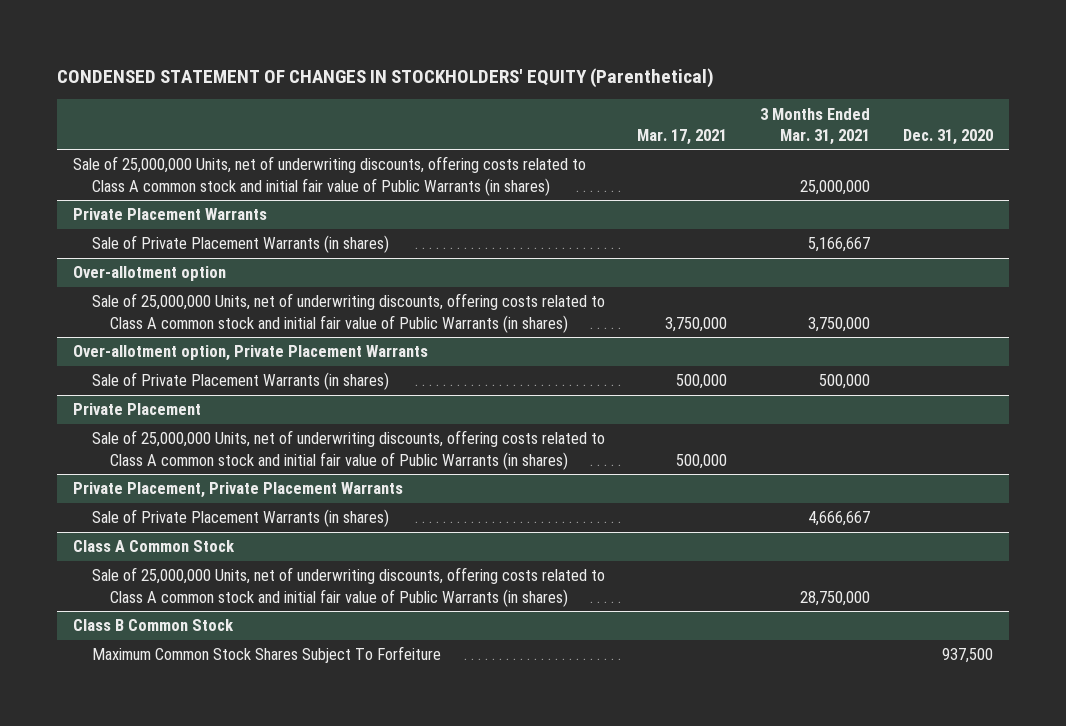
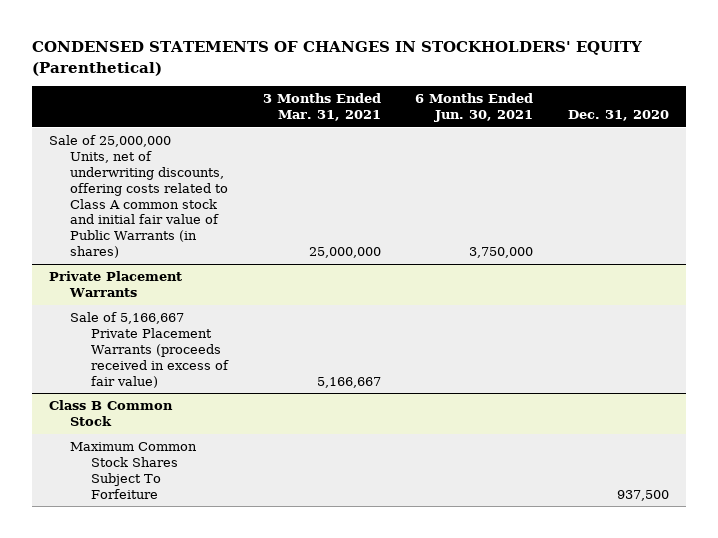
[56,67,714,88] CONDENSED STATEMENT OF CHANGES IN STOCKHOLDERS' EQUITY (Parenthetical) -> [31,41,642,76] CONDENSED STATEMENTS OF CHANGES IN STOCKHOLDERS' EQUITY (Parenthetical)
[637,128,728,145] Mar. 17, 2021 -> none
none -> [415,93,534,123] 6 Months Ended Jun. 30, 2021
[73,266,227,282] Over-allotment option -> none
[91,293,605,333] Sale of 25,000,000 Units, net of underwriting discounts, offering costs related to Class A common stock and initial fair value of Public Warrants (in shares) -> none
[73,345,429,362] Over-allotment option, Private Placement Warrants -> none
[91,372,389,391] Sale of Private Placement Warrants (in shares) -> none
[73,403,202,416] Private Placement -> none
[91,430,605,470] Sale of 25,000,000 Units, net of underwriting discounts, offering costs related to Class A common stock and initial fair value of Public Warrants (in shares) -> none
[73,482,404,499] Private Placement, Private Placement Warrants -> none
[91,509,389,528] Sale of Private Placement Warrants (in shares) -> none
[73,540,236,553] Class A Common Stock -> none
[91,567,605,607] Sale of 25,000,000 Units, net of underwriting discounts, offering costs related to Class A common stock and initial fair value of Public Warrants (in shares) -> none
[91,235,389,254] Sale of Private Placement Warrants (in shares) -> [70,312,230,388] Sale of 5,166,667 Private Placement Warrants (proceeds received in excess of fair value)

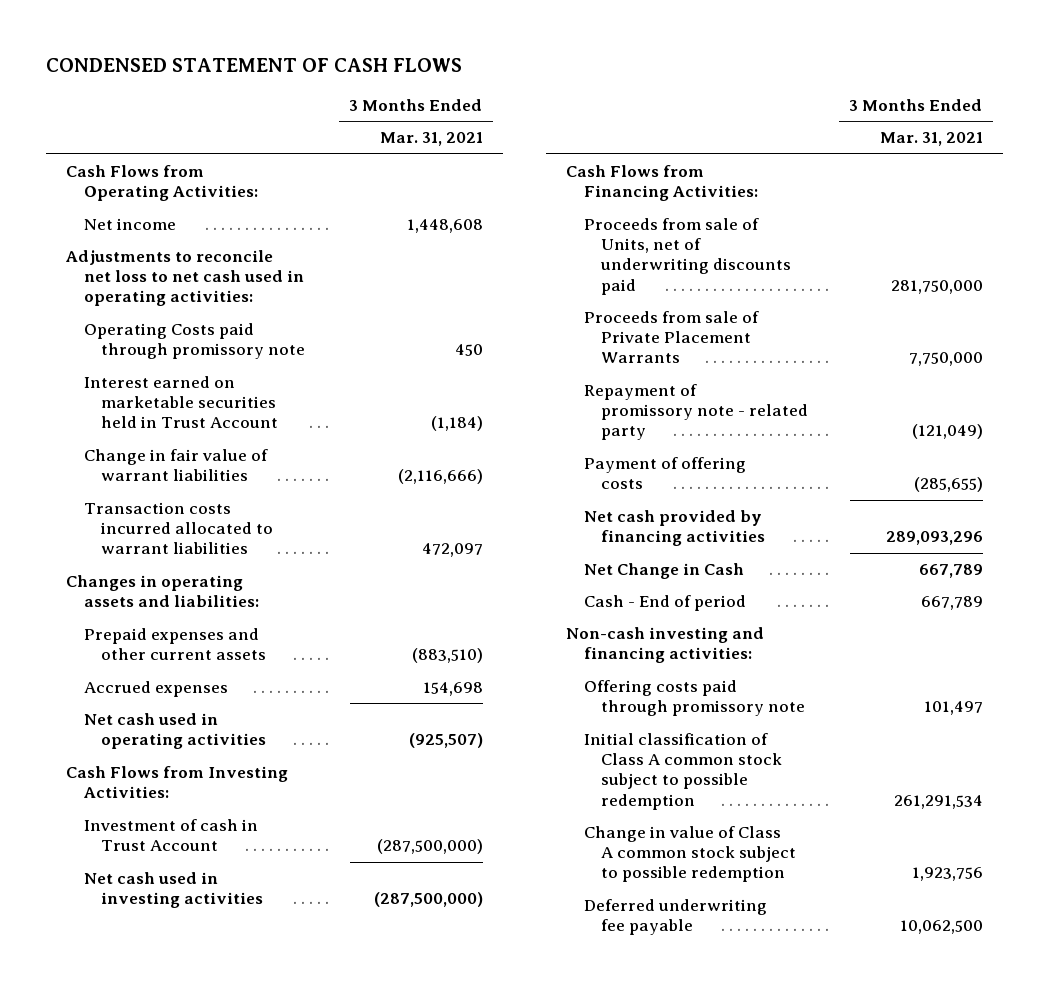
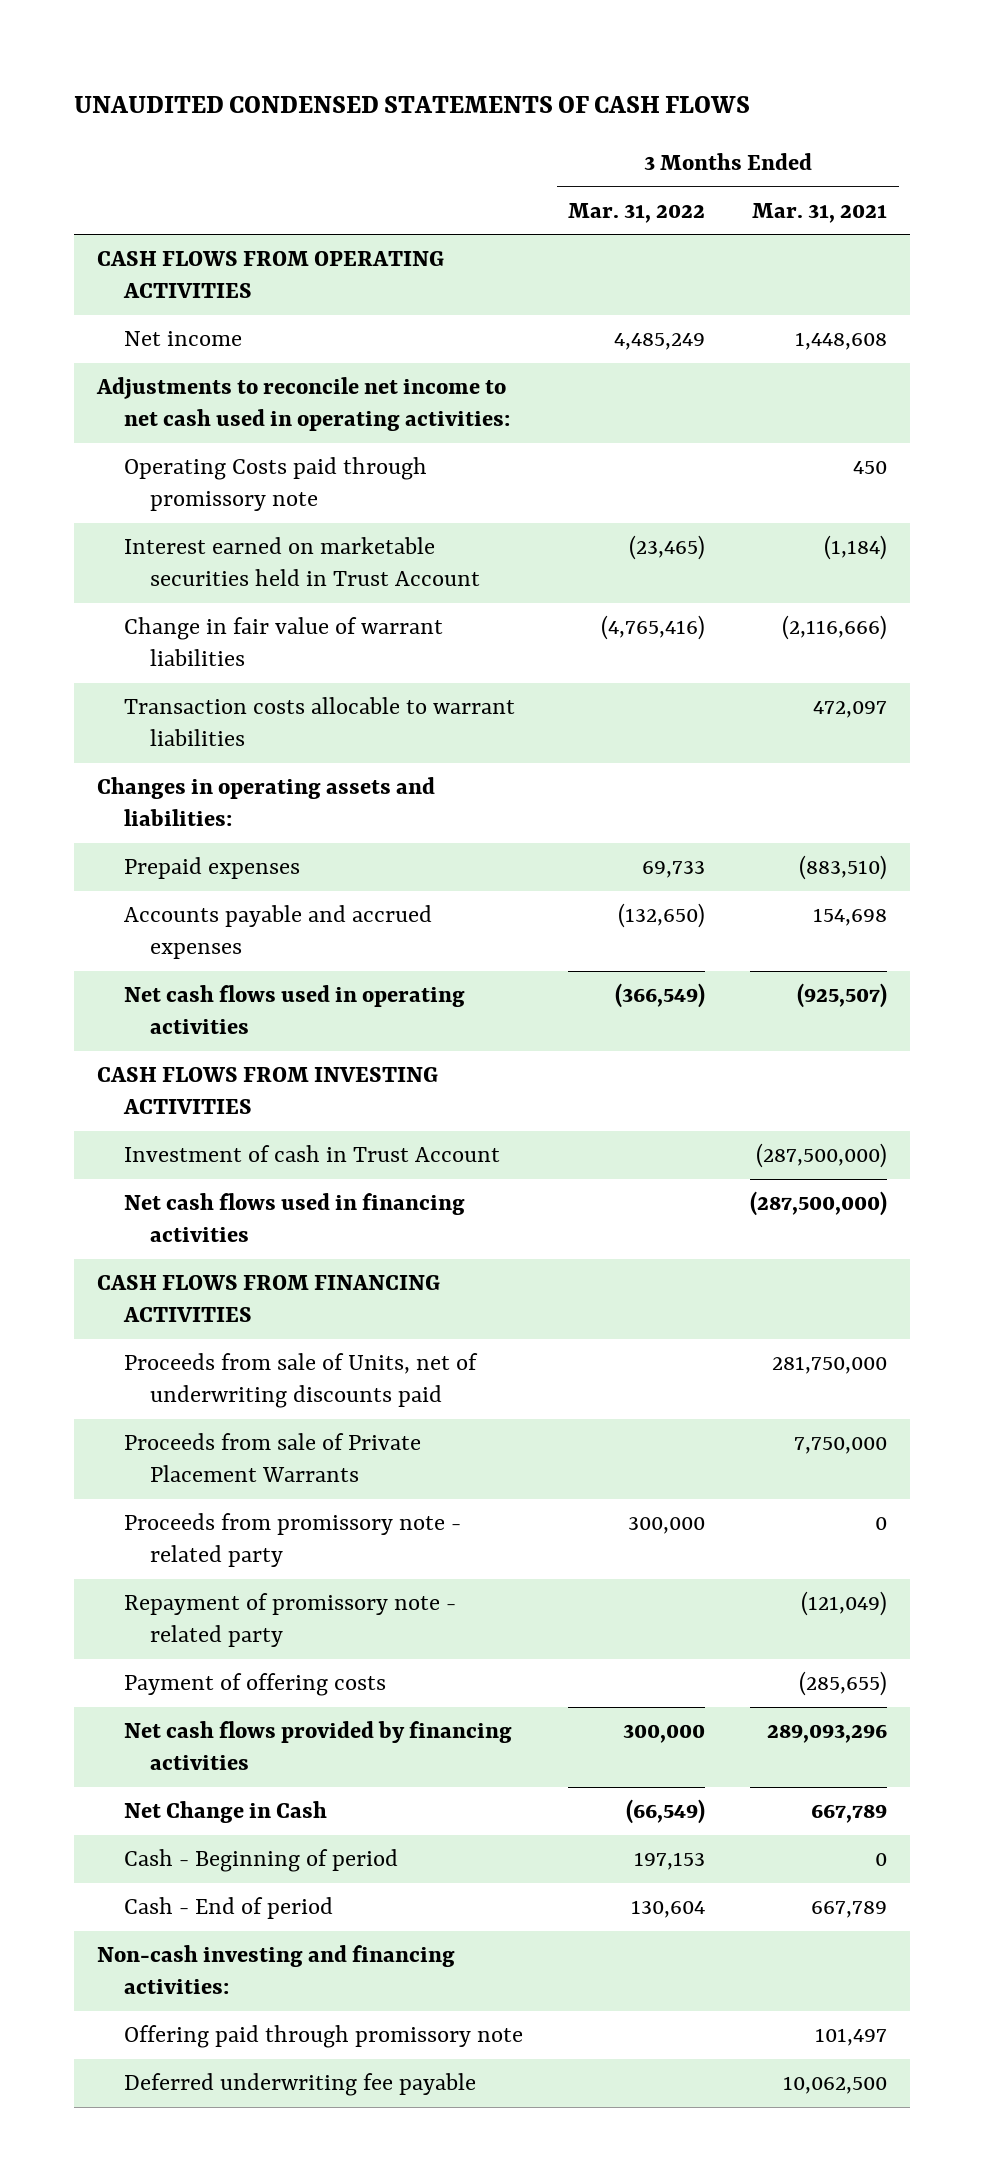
[45,57,462,72] CONDENSED STATEMENT OF CASH FLOWS -> [73,96,750,114] UNAUDITED CONDENSED STATEMENTS OF CASH FLOWS
none -> [567,202,705,223] Mar. 31, 2022
[66,165,258,202] Cash Flows from Operating Activities: -> [96,251,444,299] CASH FLOWS FROM OPERATING ACTIVITIES
[65,250,304,307] Adjustments to reconcile net loss to net cash used in operating activities: -> [95,377,510,432] Adjustments to reconcile net income to net cash used in operating activities:
[83,502,273,555] Transaction costs incurred allocated to warrant liabilities -> [123,697,515,747] Transaction costs allocable to warrant liabilities
[83,628,266,661] Prepaid expenses and other current assets -> [123,857,300,880] Prepaid expenses
[83,681,228,698] Accrued expenses -> [123,905,432,960] Accounts payable and accrued expenses
[83,713,266,750] Net cash used in operating activities -> [123,985,465,1035] Net cash flows used in operating activities
[66,766,289,799] Cash Flows from Investing Activities: -> [96,1067,438,1115] CASH FLOWS FROM INVESTING ACTIVITIES
[83,872,263,909] Net cash used in investing activities -> [123,1193,465,1243] Net cash flows used in financing activities
[566,165,758,202] Cash Flows from Financing Activities: -> [96,1275,440,1323] CASH FLOWS FROM FINANCING ACTIVITIES
none -> [123,1513,461,1568] Proceeds from promissory note - related party
[583,510,765,547] Net cash provided by financing activities -> [123,1721,512,1771] Net cash flows provided by financing activities
none -> [123,1849,398,1873] Cash - Beginning of period
[583,733,782,810] Initial classification of Class A common stock subject to possible redemption -> none
[583,826,796,883] Change in value of Class A common stock subject to possible redemption -> none
[583,680,805,717] Offering costs paid through promissory note -> [123,2025,523,2049] Offering paid through promissory note

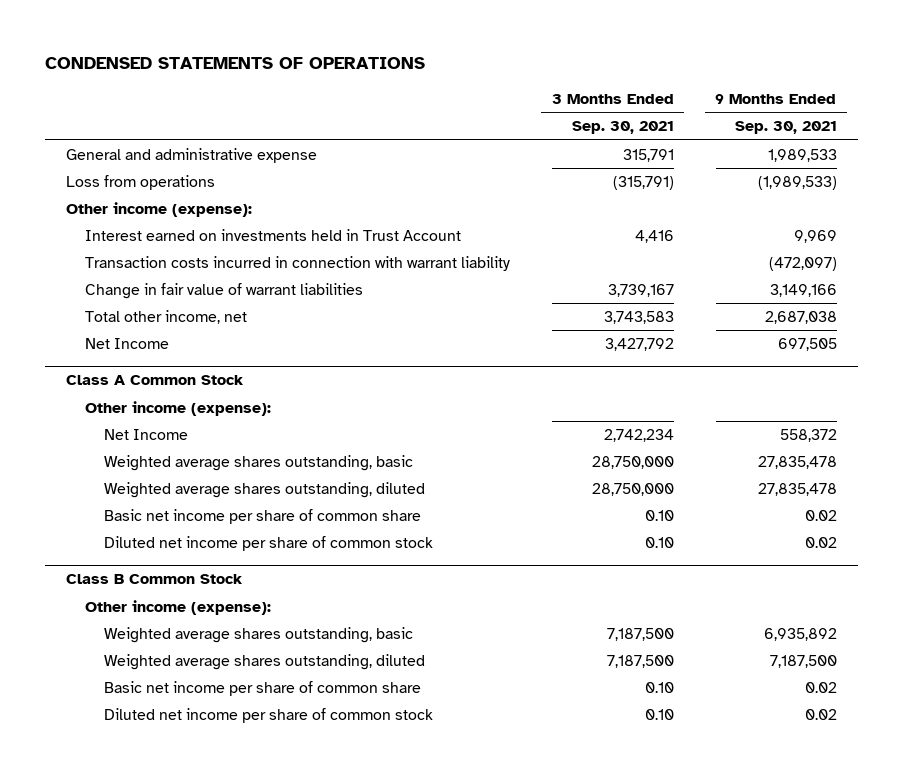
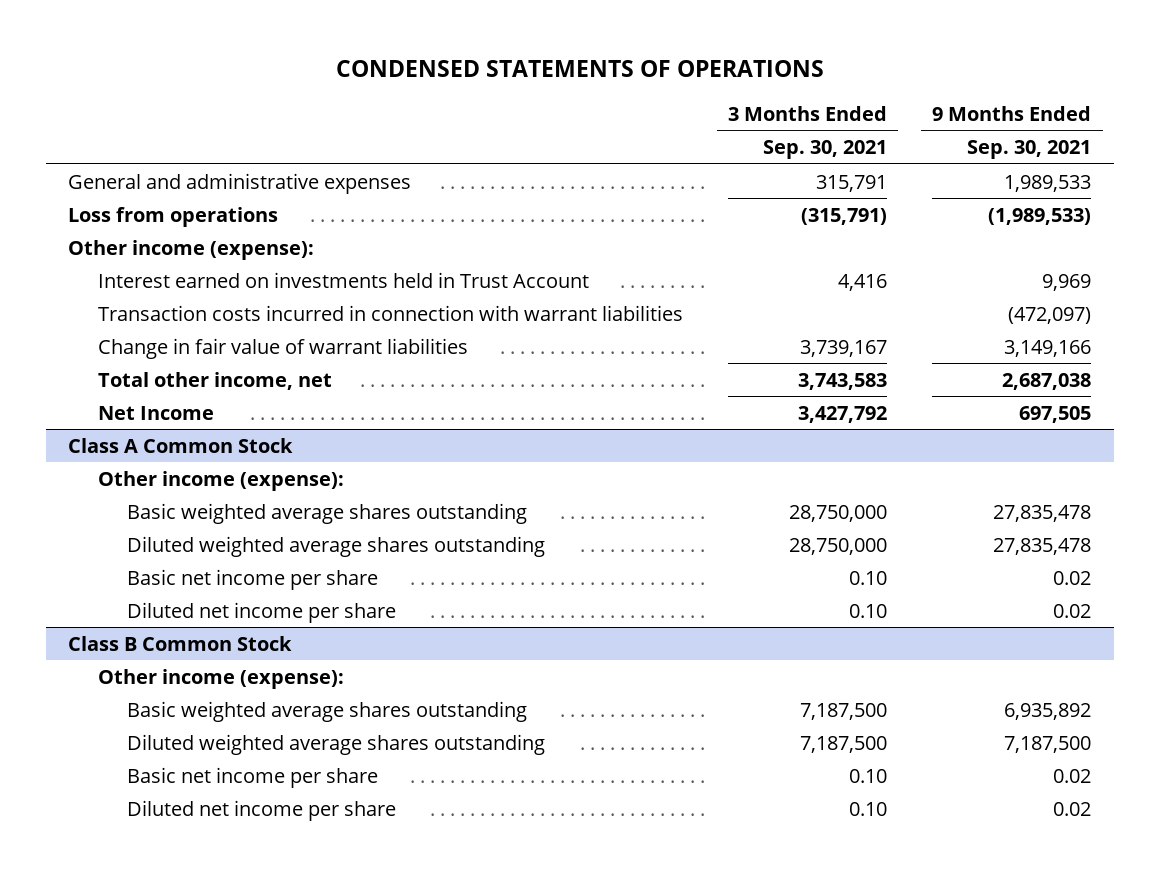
[65,148,317,164] General and administrative expense -> [68,172,412,194] General and administrative expenses
[84,256,510,272] Transaction costs incurred in connection with warrant liability -> [97,304,683,321] Transaction costs incurred in connection with warrant liabilities
[104,429,189,441] Net Income -> none
[104,455,414,472] Weighted average shares outstanding, basic -> [127,502,528,524] Basic weighted average shares outstanding
[104,482,426,499] Weighted average shares outstanding, diluted -> [127,535,546,557] Diluted weighted average shares outstanding
[104,509,422,525] Basic net income per share of common share -> [127,568,379,590] Basic net income per share
[104,536,434,552] Diluted net income per share of common stock -> [127,601,397,623] Diluted net income per share
[104,627,414,644] Weighted average shares outstanding, basic -> [127,700,528,722] Basic weighted average shares outstanding
[104,654,426,671] Weighted average shares outstanding, diluted -> [127,733,546,755] Diluted weighted average shares outstanding
[104,681,422,697] Basic net income per share of common share -> [127,766,379,788] Basic net income per share
[104,708,434,724] Diluted net income per share of common stock -> [127,799,397,821] Diluted net income per share

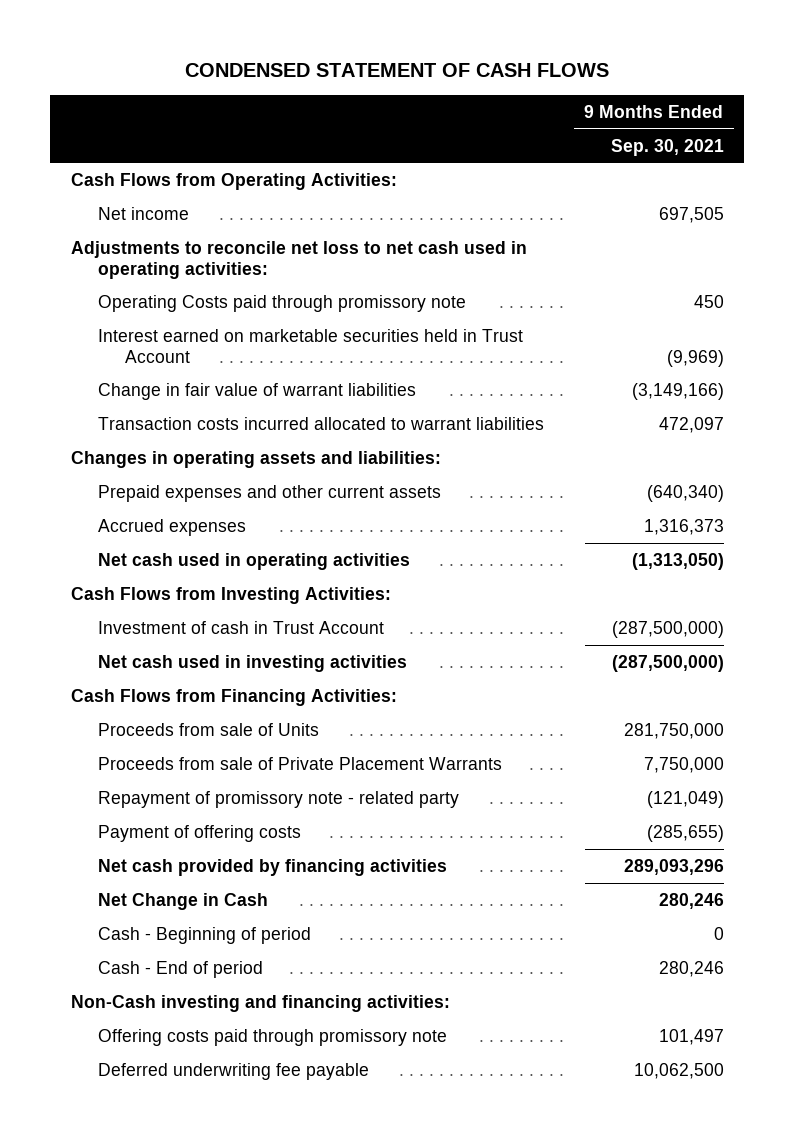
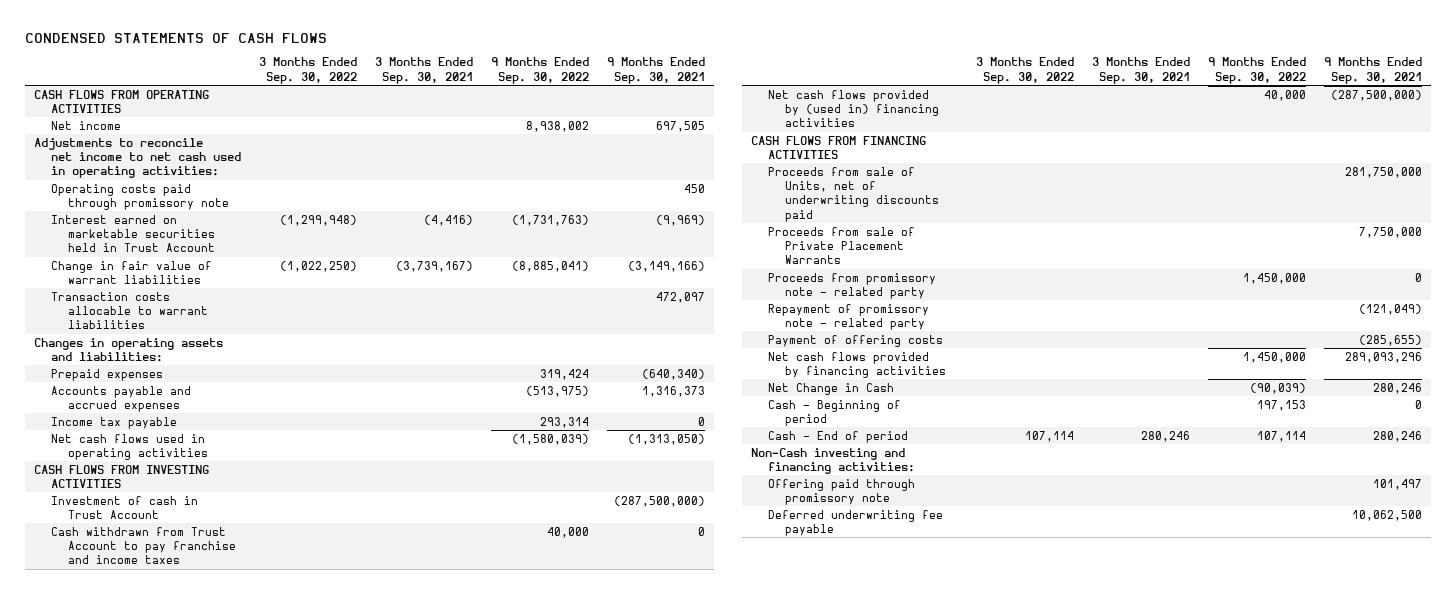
[185,63,610,78] CONDENSED STATEMENT OF CASH FLOWS -> [25,32,328,43] CONDENSED STATEMENTS OF CASH FLOWS
none -> [259,57,358,84] 3 Months Ended Sep. 30, 2022
none -> [375,57,474,84] 3 Months Ended Sep. 30, 2021
none -> [491,57,590,84] 9 Months Ended Sep. 30, 2022
[70,172,397,190] Cash Flows from Operating Activities: -> [34,89,210,114] CASH FLOWS FROM OPERATING ACTIVITIES
[70,240,527,279] Adjustments to reconcile net loss to net cash used in operating activities: -> [34,137,242,179] Adjustments to reconcile net income to net cash used in operating activities:
[98,294,467,312] Operating Costs paid through promissory note -> [51,183,230,211] Operating costs paid through promissory note
[98,416,545,430] Transaction costs incurred allocated to warrant liabilities -> [51,291,209,330] Transaction costs allocable to warrant liabilities
[98,484,442,502] Prepaid expenses and other current assets -> [51,368,164,381] Prepaid expenses
[98,518,247,536] Accrued expenses -> [51,385,192,413] Accounts payable and accrued expenses
none -> [51,416,178,429] Income tax payable
[98,552,411,570] Net cash used in operating activities -> [51,433,209,461] Net cash flows used in operating activities
[70,586,391,604] Cash Flows from Investing Activities: -> [34,464,210,489] CASH FLOWS FROM INVESTING ACTIVITIES
none -> [51,526,237,565] Cash withdrawn from Trust Account to pay franchise and income taxes
[98,654,408,672] Net cash used in investing activities -> [767,89,939,128] Net cash flows provided by (used in) financing activities
[70,688,397,706] Cash Flows from Financing Activities: -> [750,135,926,160] CASH FLOWS FROM FINANCING ACTIVITIES
[98,722,320,736] Proceeds from sale of Units -> [767,166,939,222] Proceeds from sale of Units, net of underwriting discounts paid
none -> [767,272,936,300] Proceeds from promissory note - related party
[98,858,448,876] Net cash provided by financing activities -> [767,351,946,379] Net cash flows provided by financing activities
[98,1028,448,1046] Offering costs paid through promissory note -> [767,478,915,506] Offering paid through promissory note

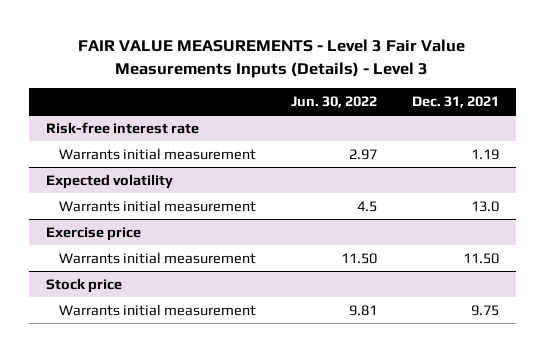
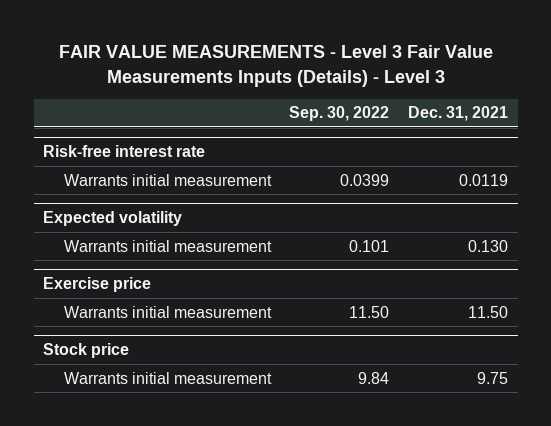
[291,95,378,108] Jun. 30, 2022 -> none
none -> [289,106,390,122] Sep. 30, 2022
[470,148,499,160] 1.19 -> [459,173,509,186] 0.0119
[470,200,499,212] 13.0 -> [468,239,509,252] 0.130

